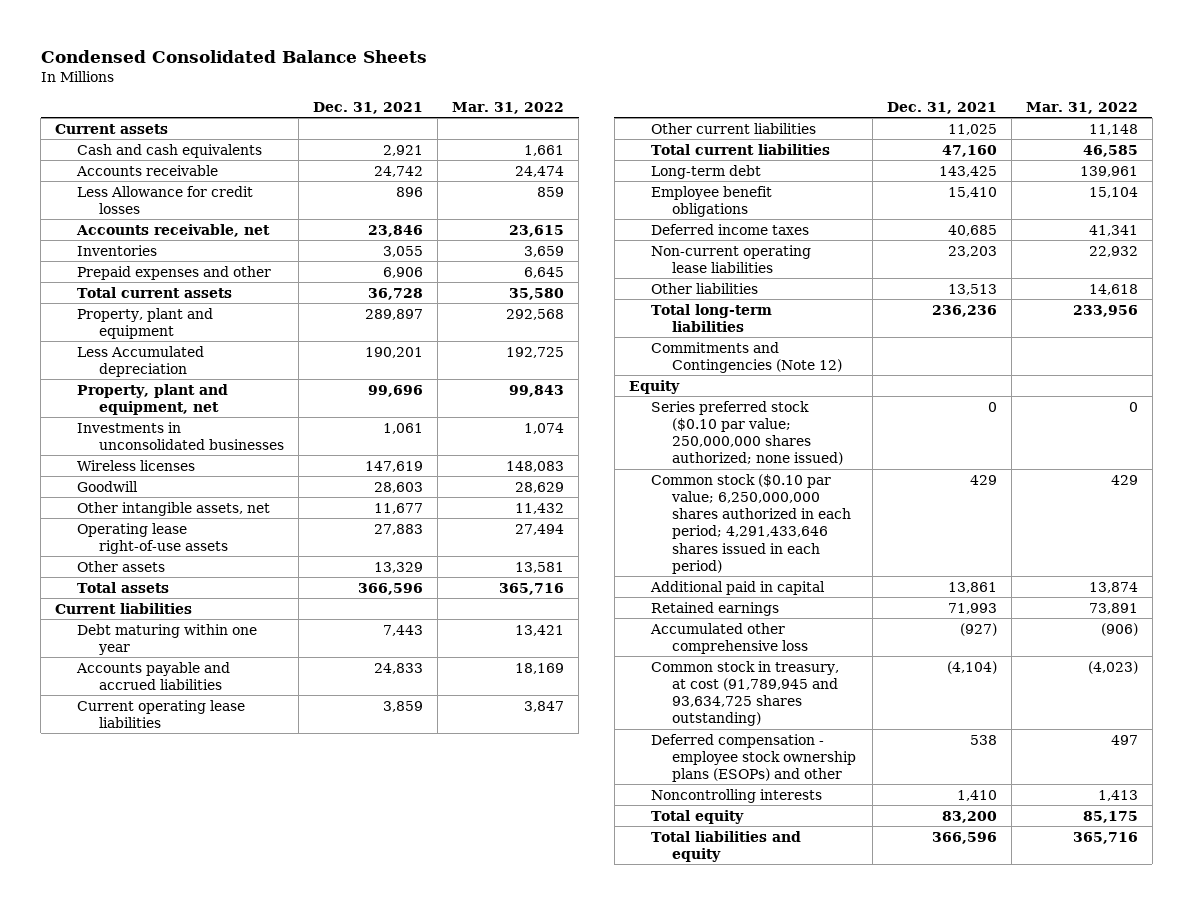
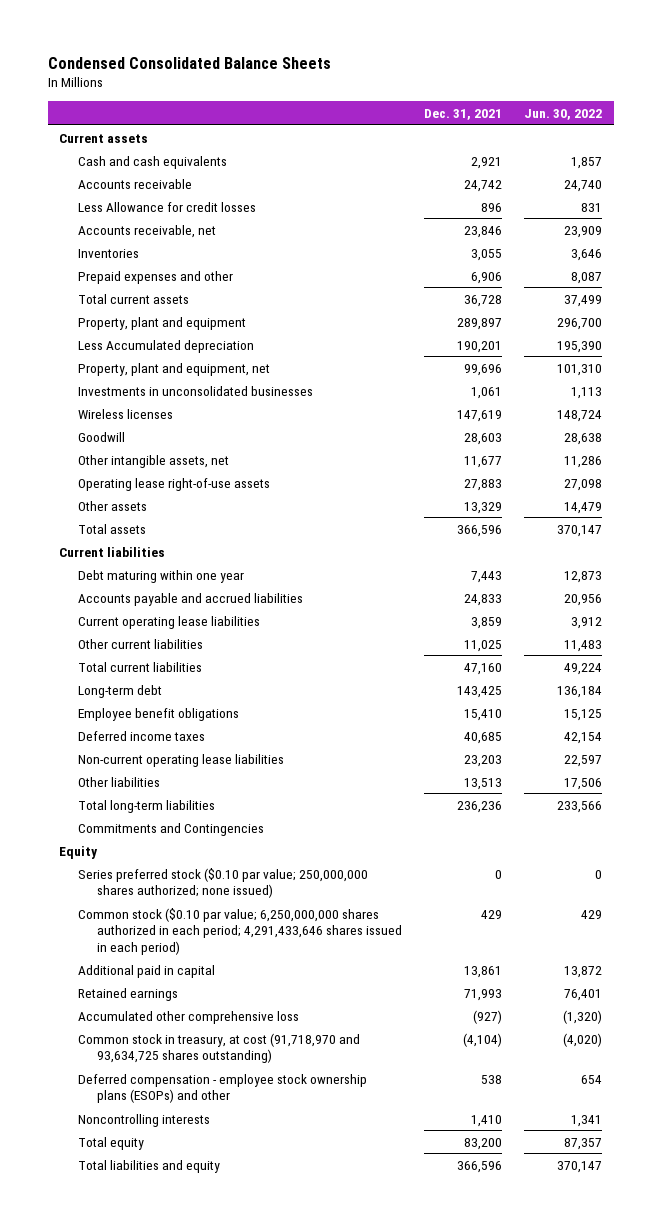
[452,101,565,114] Mar. 31, 2022 -> none
none -> [524,108,603,120] Jun. 30, 2022
[650,341,843,373] Commitments and Contingencies (Note 12) -> [77,822,264,836] Commitments and Contingencies
[650,660,839,727] Common stock in treasury, at cost (91,789,945 and 93,634,725 shares outstanding) -> [77,1032,360,1064] Common stock in treasury, at cost (91,718,970 and 93,634,725 shares outstanding)

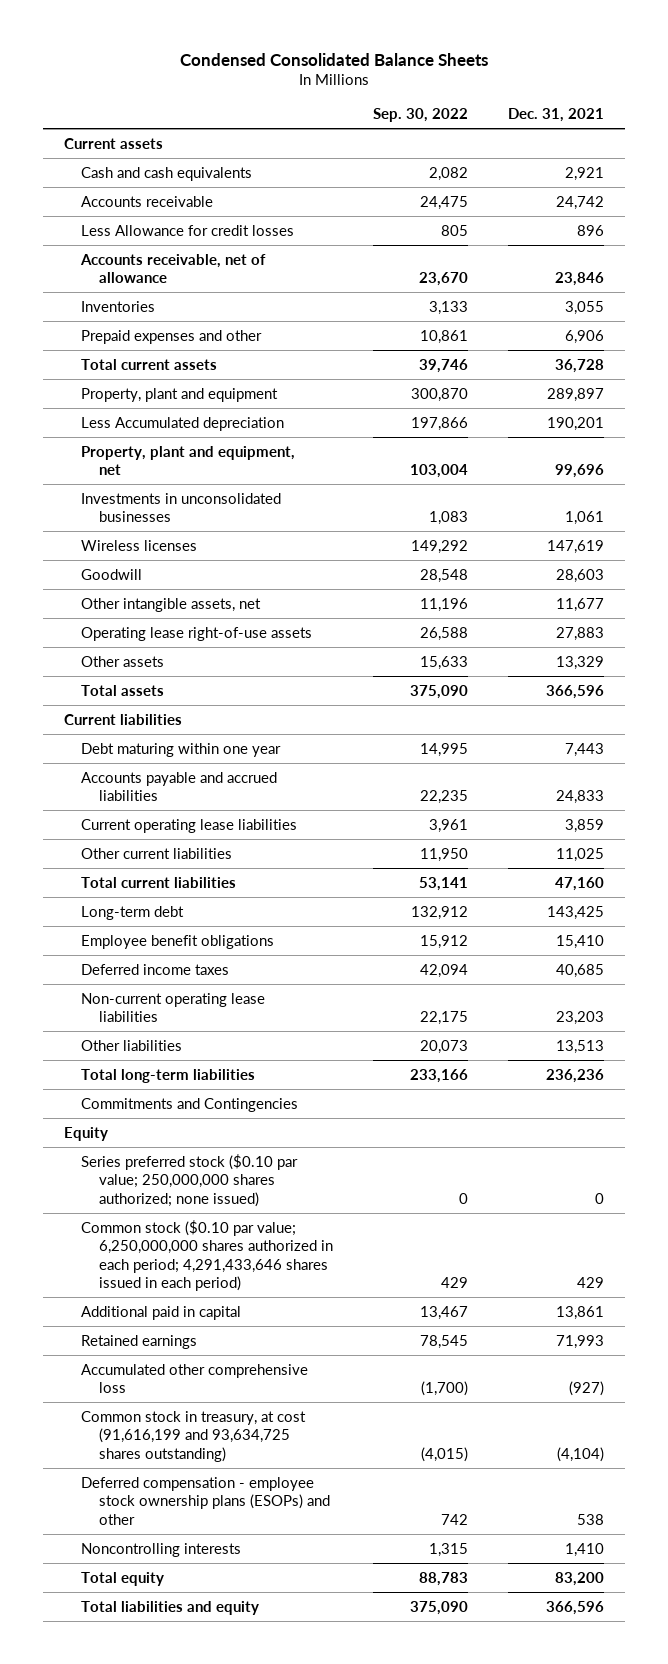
[524,108,603,120] Jun. 30, 2022 -> none
none -> [372,108,468,123] Sep. 30, 2022
[77,224,216,238] Accounts receivable, net -> [80,253,267,284] Accounts receivable, net of allowance
[77,1032,360,1064] Common stock in treasury, at cost (91,718,970 and 93,634,725 shares outstanding) -> [81,1410,307,1462] Common stock in treasury, at cost (91,616,199 and 93,634,725 shares outstanding)

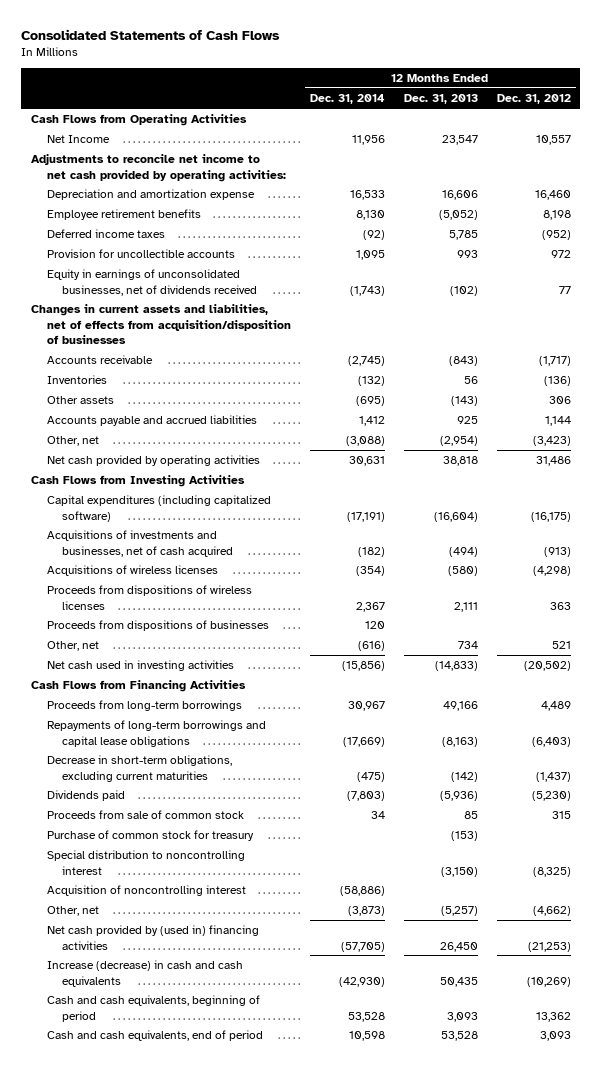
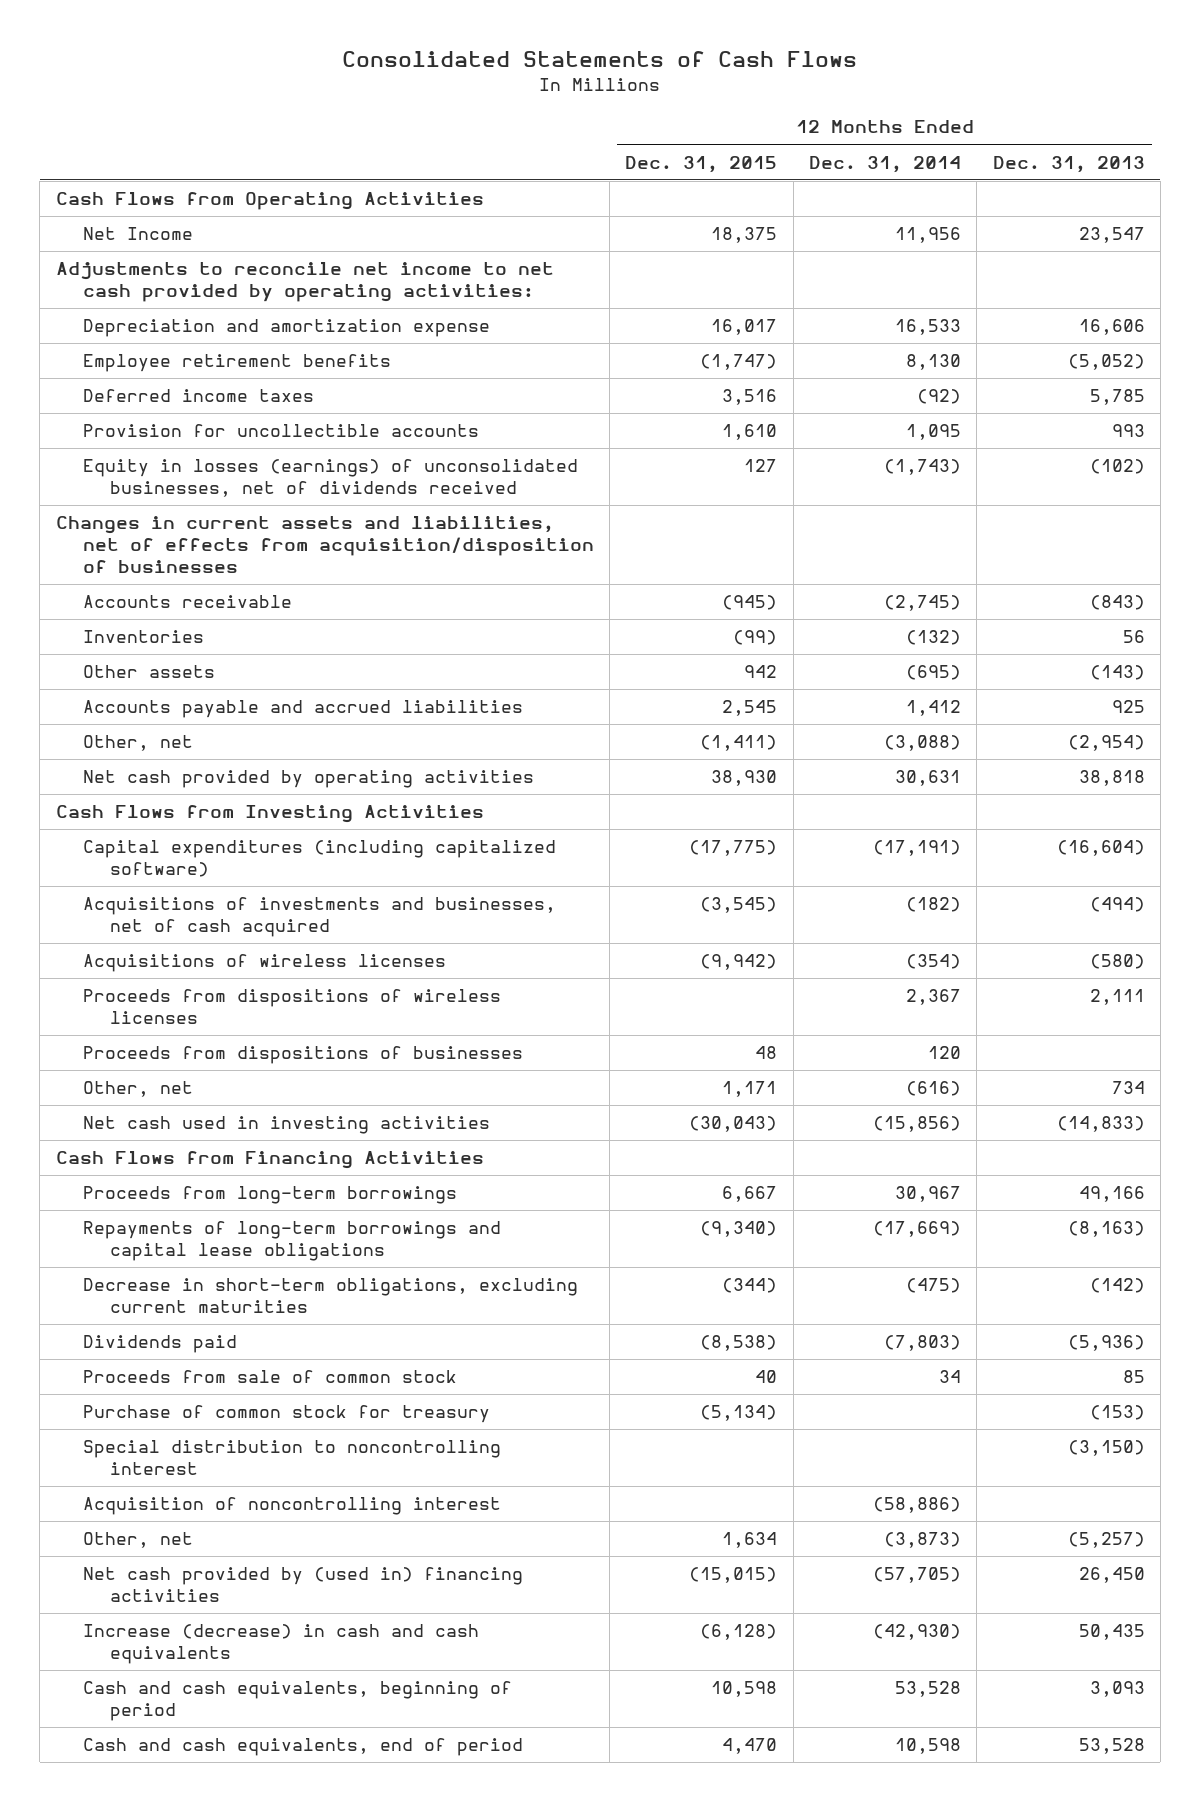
[496,94,571,105] Dec. 31, 2012 -> none
none -> [625,155,778,173] Dec. 31, 2015
[46,269,258,296] Equity in earnings of unconsolidated businesses, net of dividends received -> [82,459,578,498] Equity in losses (earnings) of unconsolidated businesses, net of dividends received

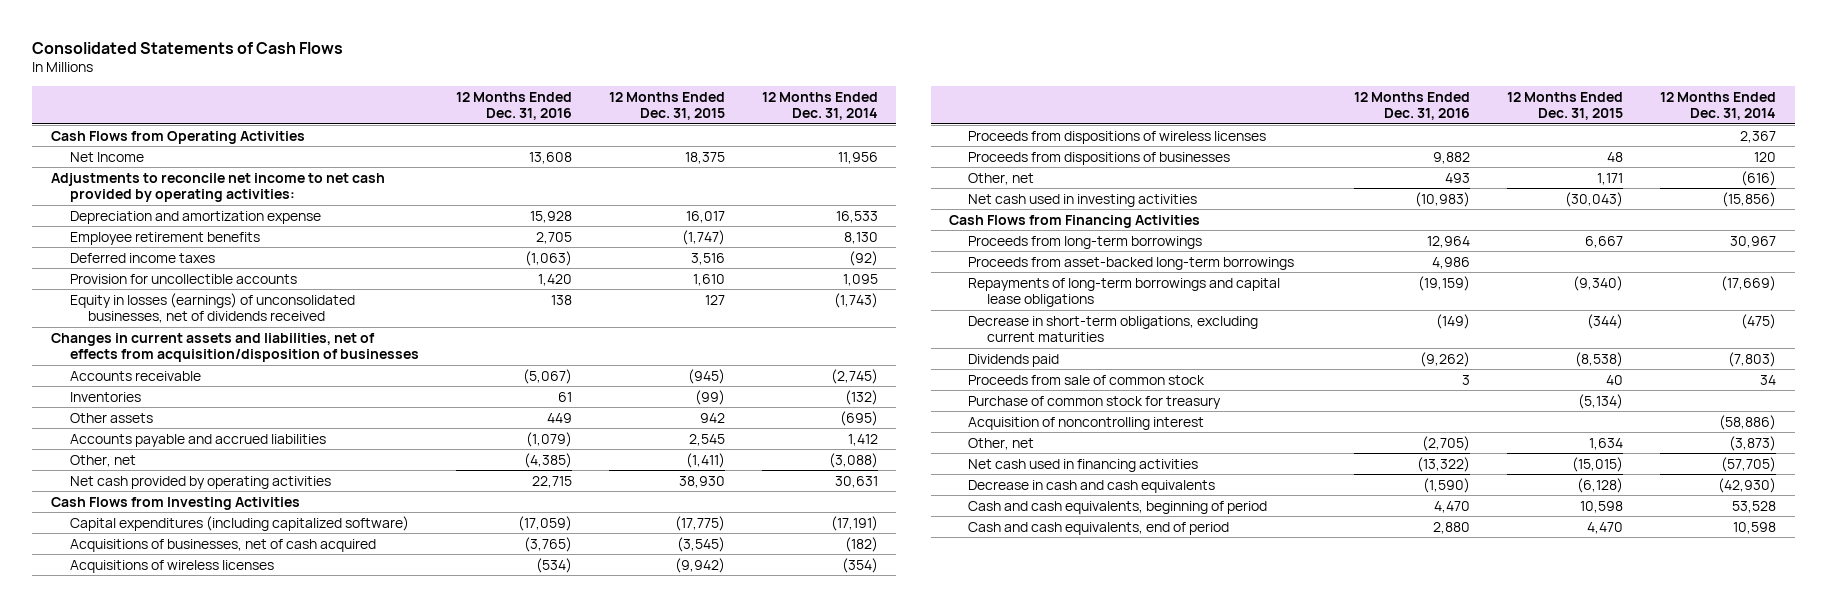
[992,155,1145,173] Dec. 31, 2013 -> none
none -> [455,91,572,121] 12 Months Ended Dec. 31, 2016
[82,897,556,938] Acquisitions of investments and businesses, net of cash acquired -> [69,538,376,552] Acquisitions of businesses, net of cash acquired
none -> [968,256,1295,270] Proceeds from asset-backed long-term borrowings
[82,1440,501,1476] Special distribution to noncontrolling interest -> none
[82,1567,523,1603] Net cash provided by (used in) financing activities -> [968,458,1199,472] Net cash used in financing activities
[82,1624,479,1665] Increase (decrease) in cash and cash equivalents -> [968,479,1216,493] Decrease in cash and cash equivalents

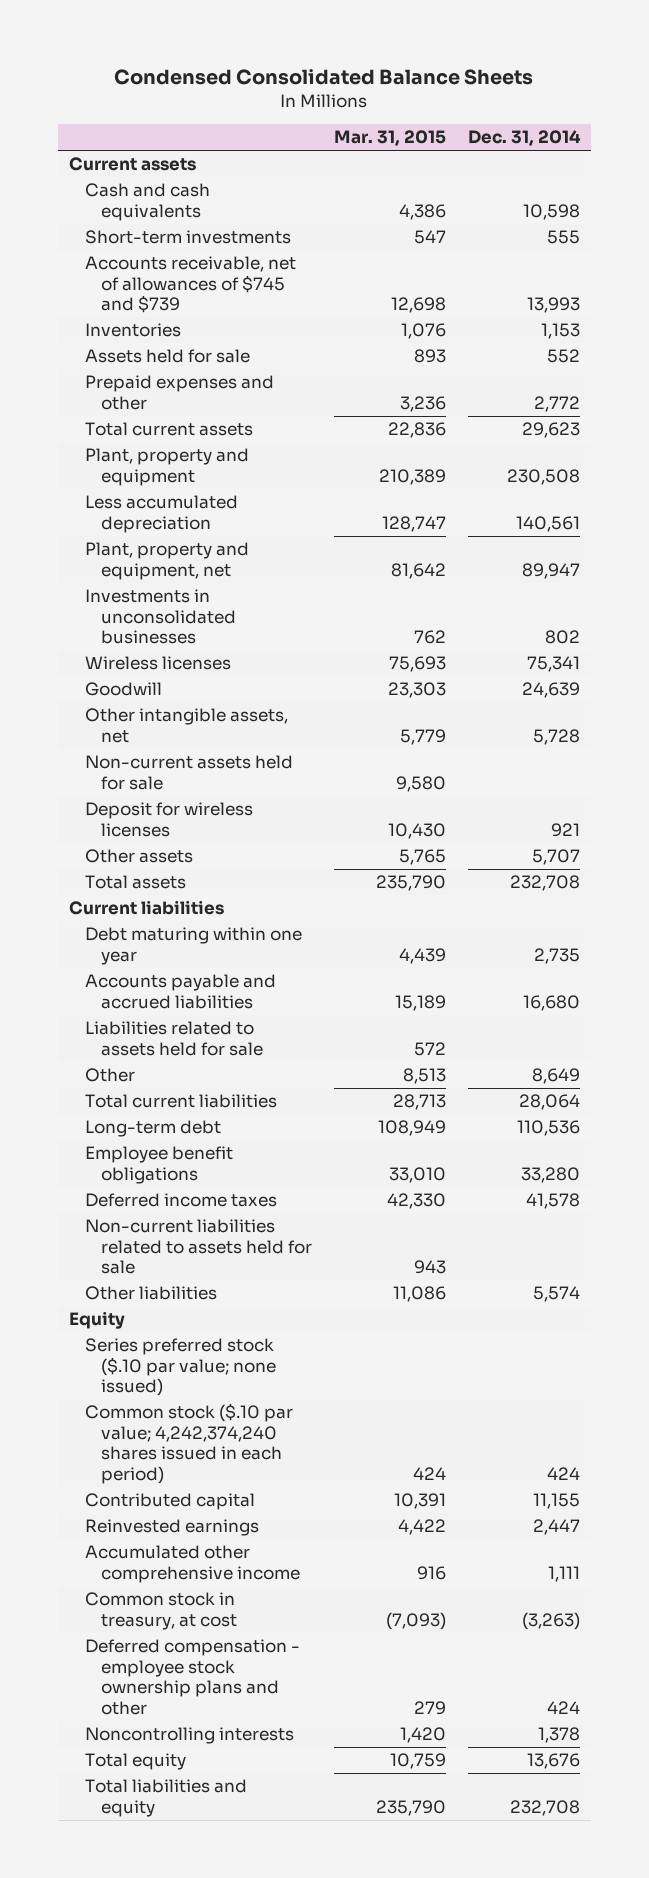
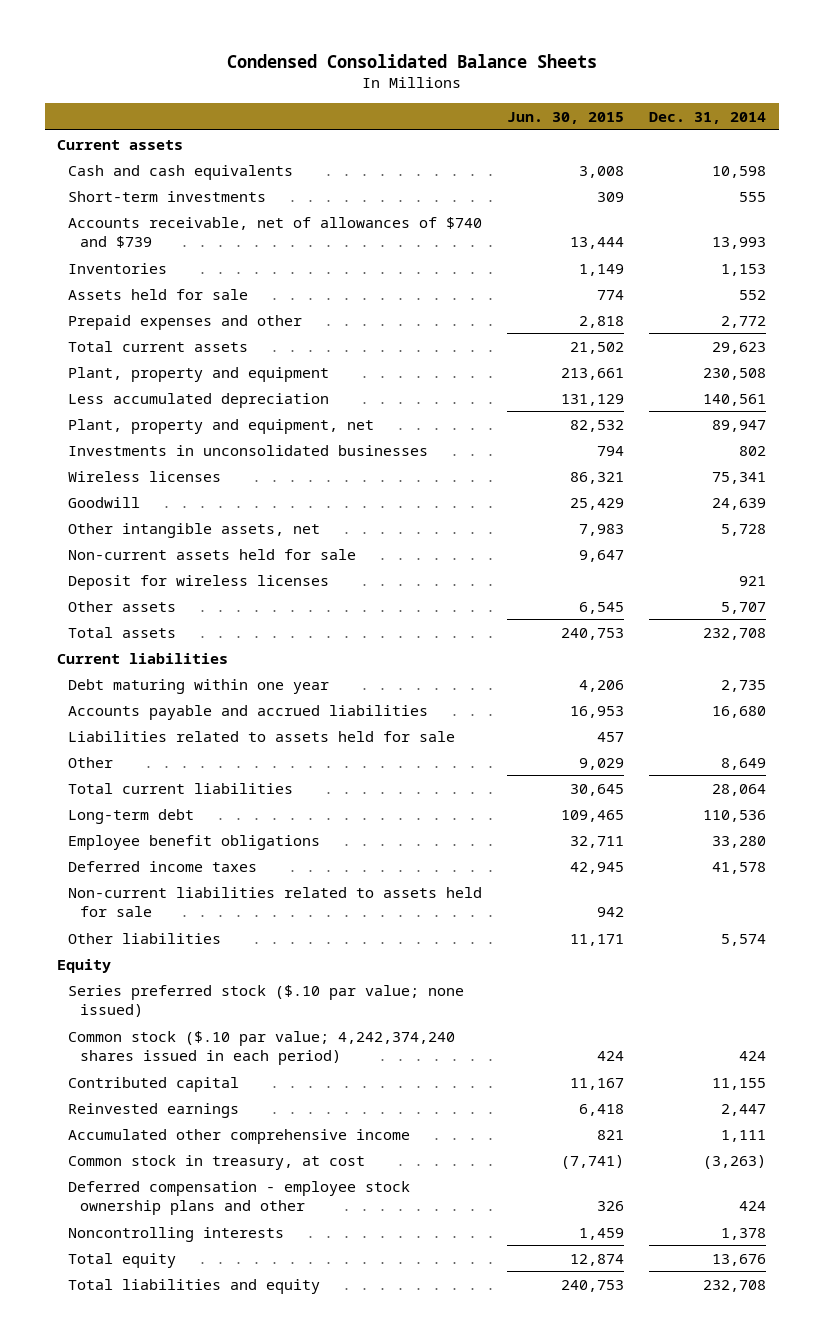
[333,130,446,147] Mar. 31, 2015 -> none
none -> [507,111,625,124] Jun. 30, 2015
[84,256,296,314] Accounts receivable, net of allowances of $745 and $739 -> [68,216,483,248] Accounts receivable, net of allowances of $740 and $739

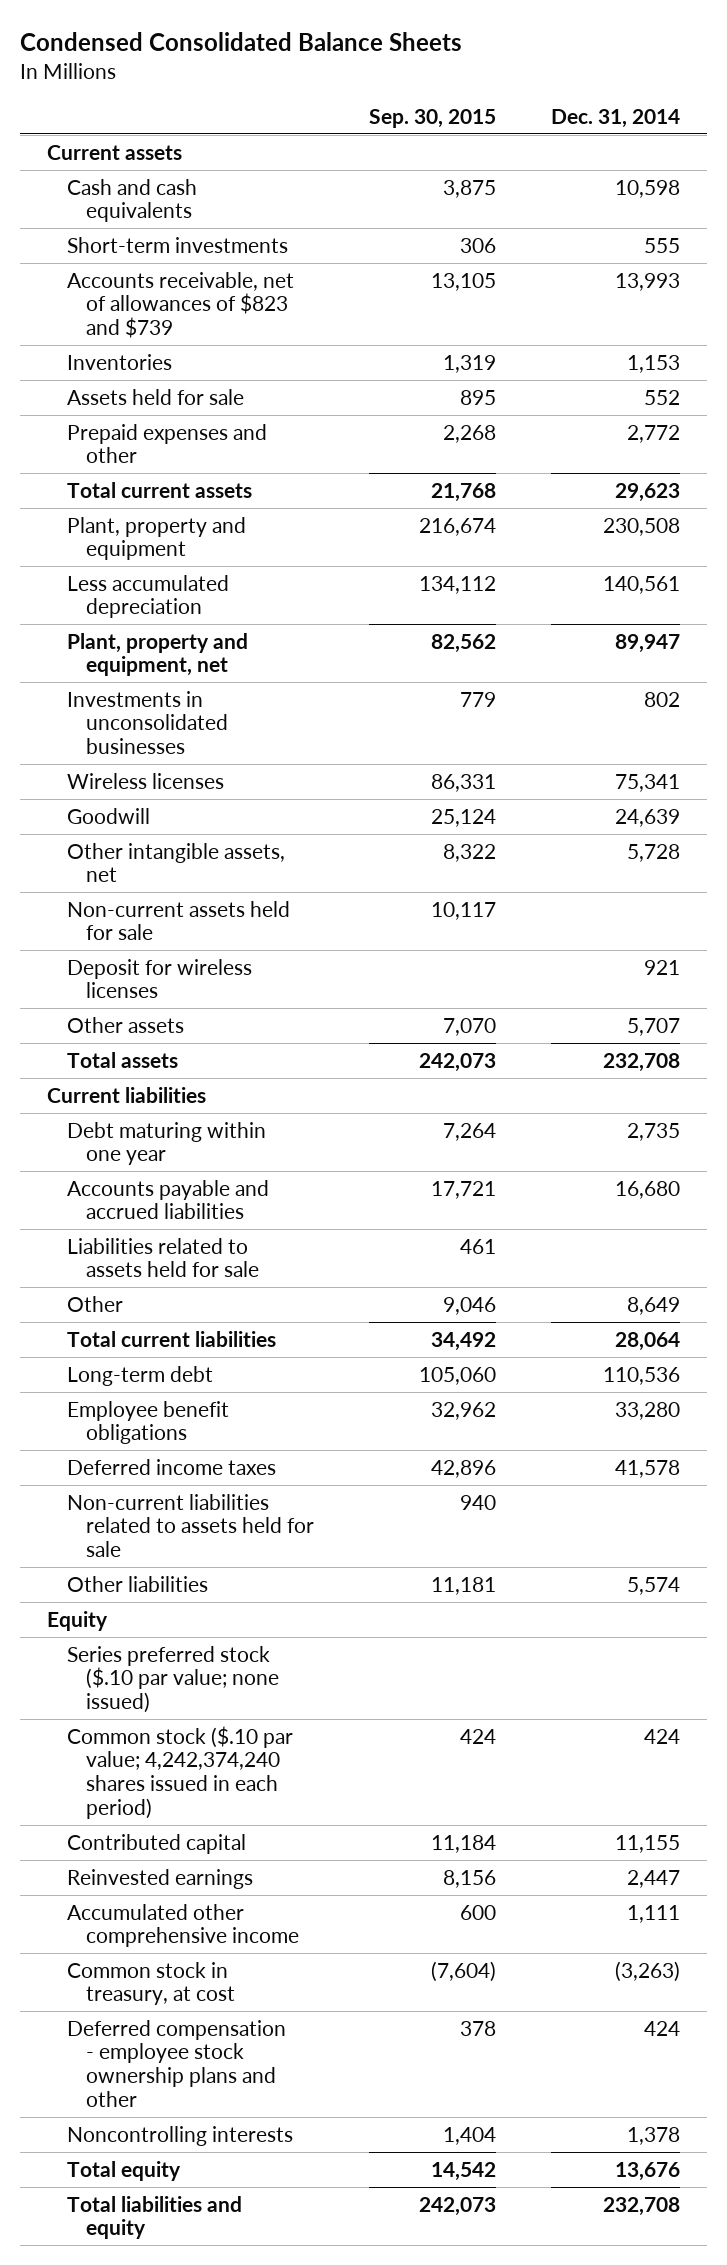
[507,111,625,124] Jun. 30, 2015 -> none
none -> [368,108,496,128] Sep. 30, 2015
[68,216,483,248] Accounts receivable, net of allowances of $740 and $739 -> [66,271,294,338] Accounts receivable, net of allowances of $823 and $739

